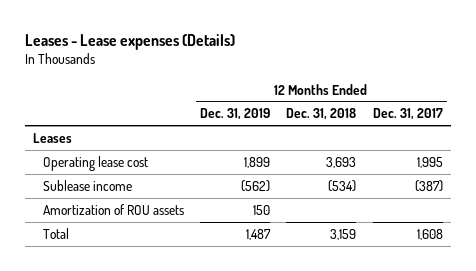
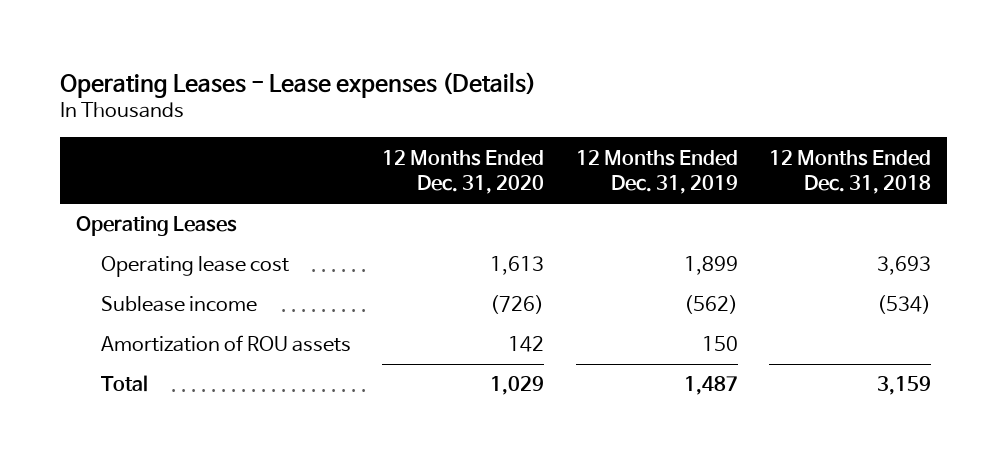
[24,33,235,50] Leases - Lease expenses (Details) -> [59,71,536,98] Operating Leases - Lease expenses (Details)
[372,108,443,121] Dec. 31, 2017 -> none
none -> [382,149,545,195] 12 Months Ended Dec. 31, 2020
[33,132,73,143] Leases -> [75,216,237,237] Operating Leases

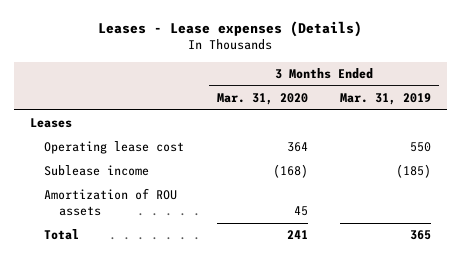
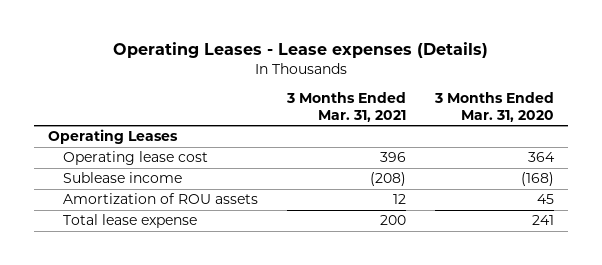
[98,20,363,37] Leases - Lease expenses (Details) -> [112,42,488,59] Operating Leases - Lease expenses (Details)
[340,92,432,105] Mar. 31, 2019 -> none
none -> [285,92,406,122] 3 Months Ended Mar. 31, 2021
[29,118,72,129] Leases -> [47,129,178,145] Operating Leases
[44,229,80,241] Total -> [63,214,198,229] Total lease expense

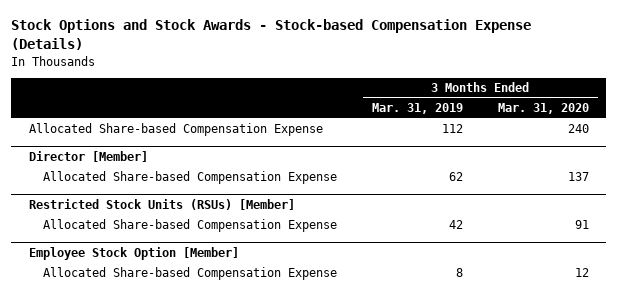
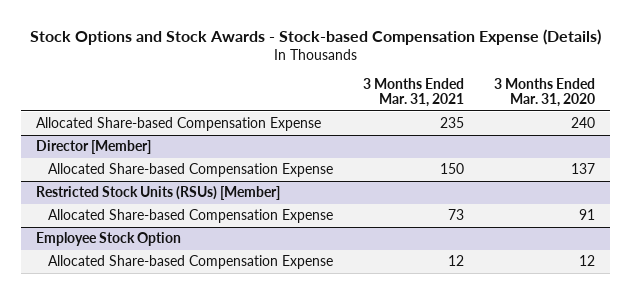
[372,103,464,115] Mar. 31, 2019 -> none
none -> [363,77,465,108] 3 Months Ended Mar. 31, 2021
[28,247,239,261] Employee Stock Option [Member] -> [36,232,182,247] Employee Stock Option

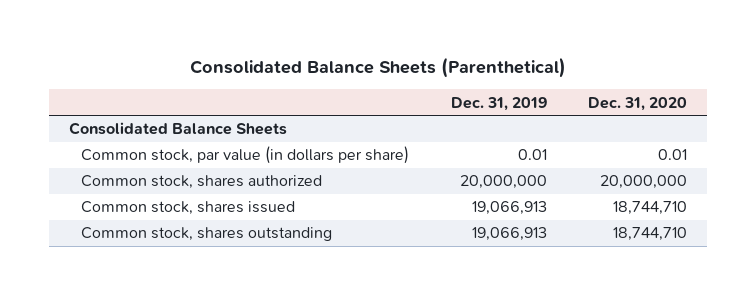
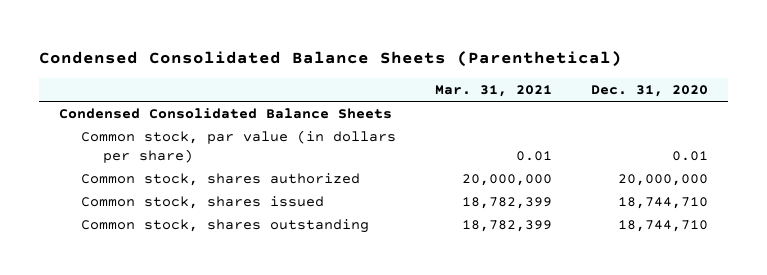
[189,57,566,79] Consolidated Balance Sheets (Parenthetical) -> [39,51,623,68] Condensed Consolidated Balance Sheets (Parenthetical)
[450,96,547,111] Dec. 31, 2019 -> none
none -> [434,85,552,98] Mar. 31, 2021
[69,122,288,136] Consolidated Balance Sheets -> [59,108,393,120] Condensed Consolidated Balance Sheets

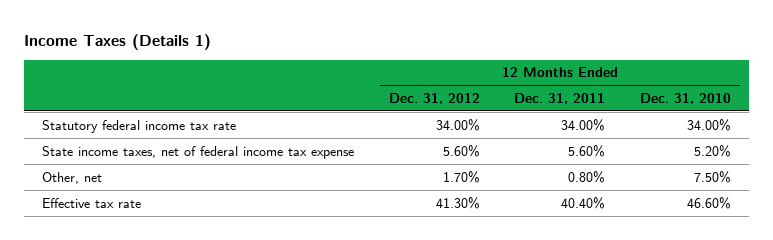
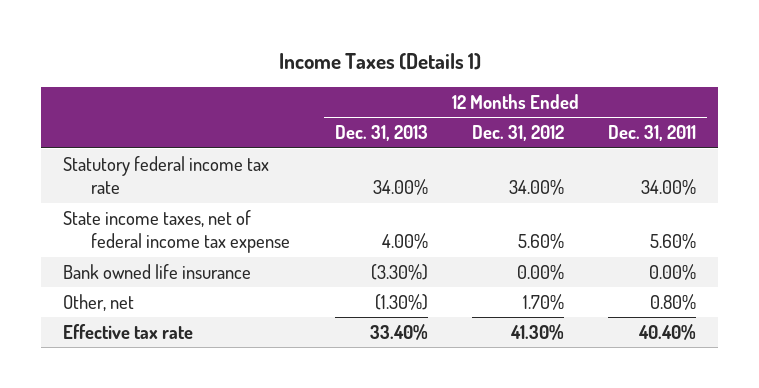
[640,92,732,104] Dec. 31, 2010 -> none
none -> [334,125,428,142] Dec. 31, 2013
none -> [62,263,251,279] Bank owned life insurance

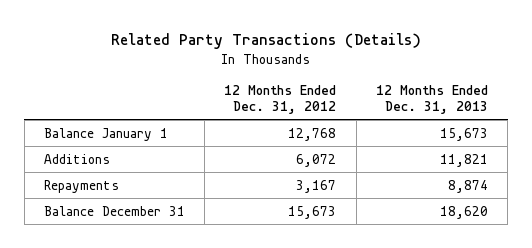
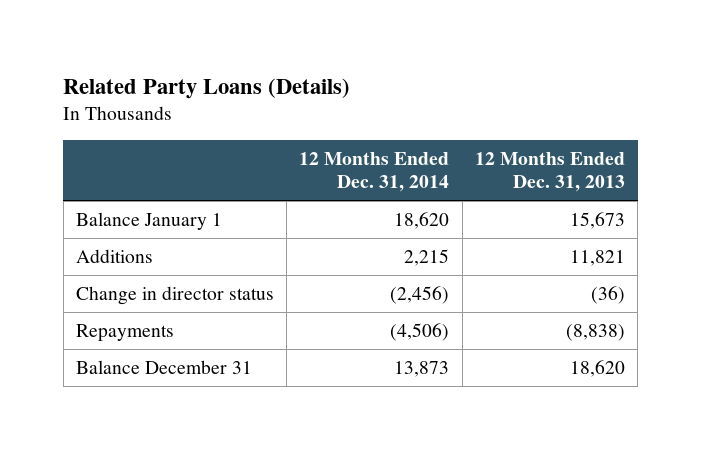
[110,33,421,50] Related Party Transactions (Details) -> [63,77,351,99] Related Party Loans (Details)
[224,84,337,115] 12 Months Ended Dec. 31, 2012 -> none
none -> [299,151,450,193] 12 Months Ended Dec. 31, 2014
none -> [75,285,274,305] Change in director status
[448,179,489,193] 8,874 -> [566,323,626,341] (8,838)

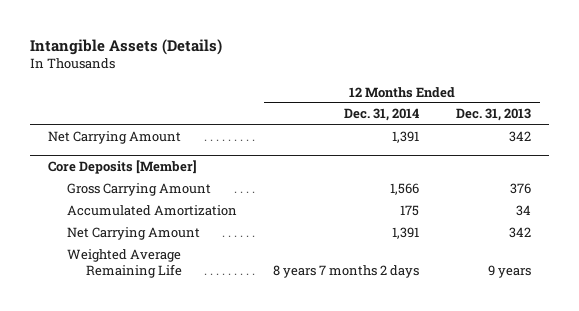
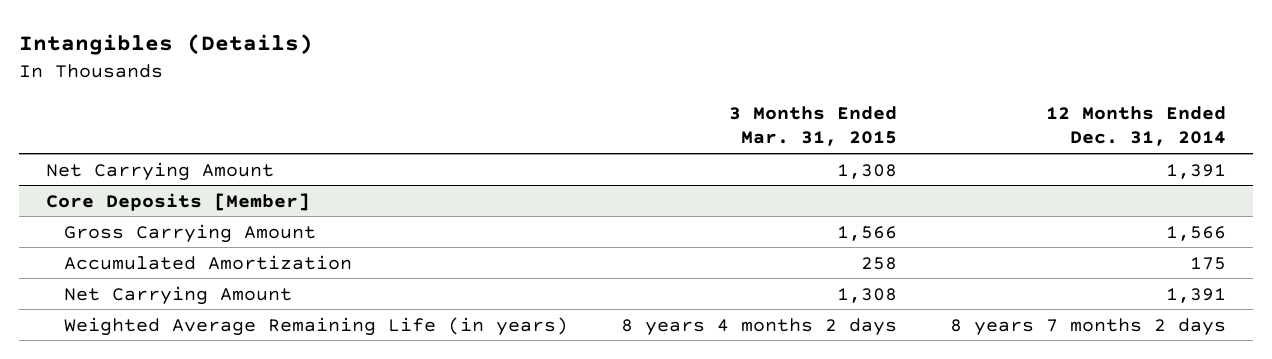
[30,38,223,55] Intangible Assets (Details) -> [19,34,314,56] Intangibles (Details)
[455,108,531,122] Dec. 31, 2013 -> none
none -> [729,106,898,147] 3 Months Ended Mar. 31, 2015
[67,248,182,278] Weighted Average Remaining Life -> [63,316,568,336] Weighted Average Remaining Life (in years)

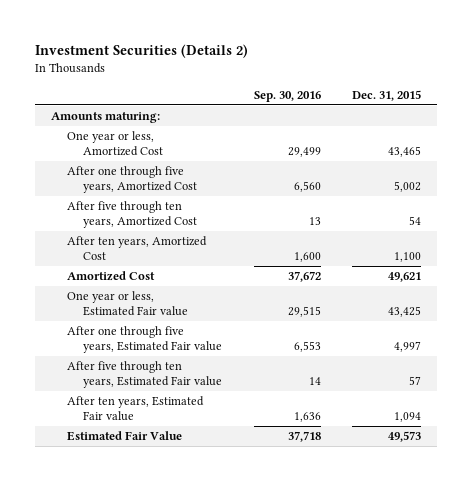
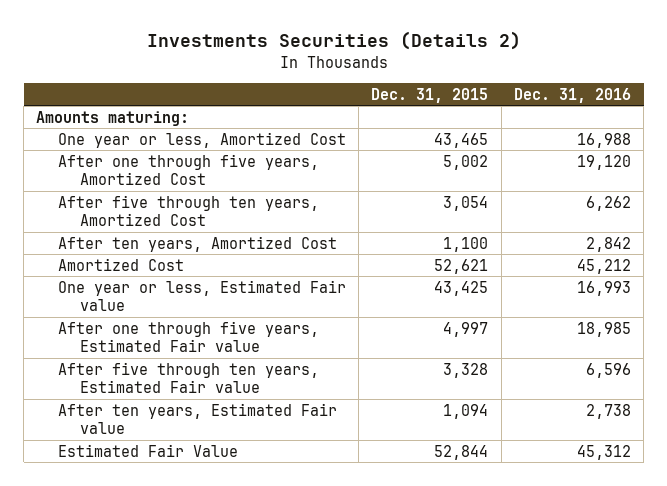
[35,43,249,58] Investment Securities (Details 2) -> [146,31,521,51] Investments Securities (Details 2)
[253,90,321,102] Sep. 30, 2016 -> none
none -> [513,87,631,103] Dec. 31, 2016
[408,216,421,226] 54 -> [443,195,489,211] 3,054
[387,272,421,283] 49,621 -> [434,258,489,274] 52,621
[408,376,421,386] 57 -> [443,362,489,378] 3,328
[387,431,421,443] 49,573 -> [434,444,489,460] 52,844

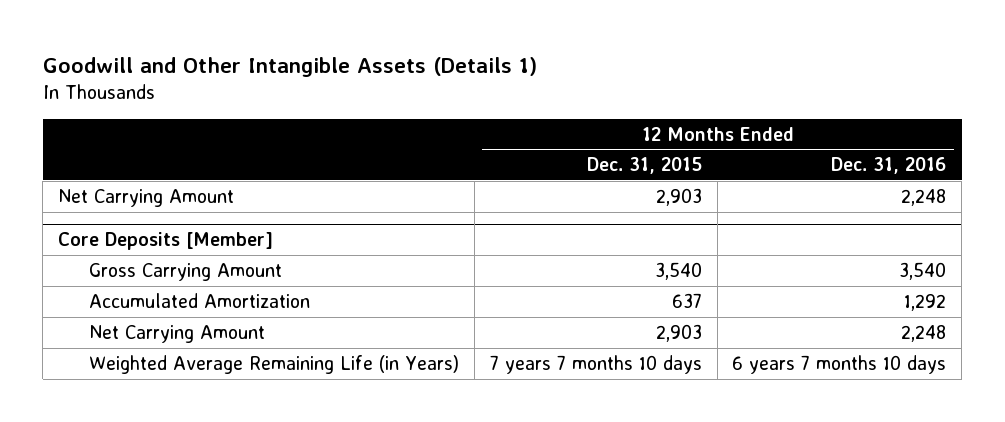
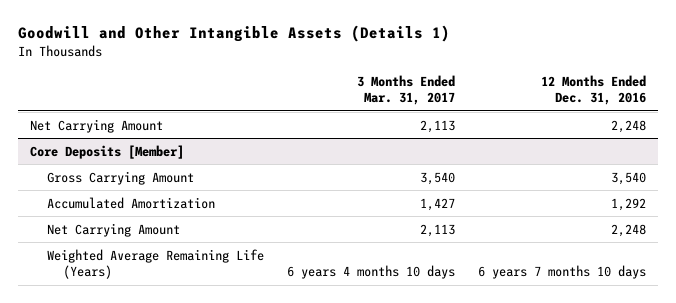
[586,157,702,175] Dec. 31, 2015 -> none
none -> [356,75,455,106] 3 Months Ended Mar. 31, 2017
[88,354,459,374] Weighted Average Remaining Life (in Years) -> [46,248,264,279] Weighted Average Remaining Life (Years)

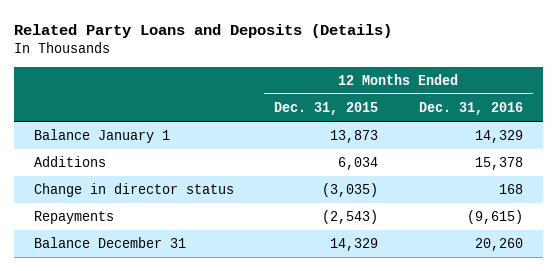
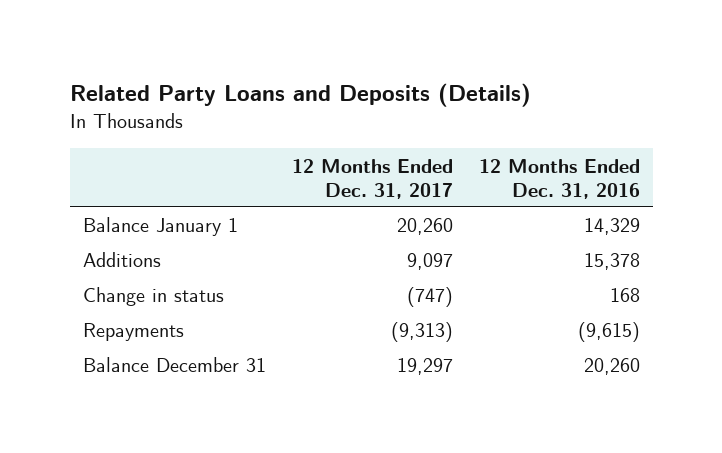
[274,102,379,116] Dec. 31, 2015 -> none
none -> [291,158,453,199] 12 Months Ended Dec. 31, 2017
[34,183,235,198] Change in director status -> [82,287,224,307] Change in status

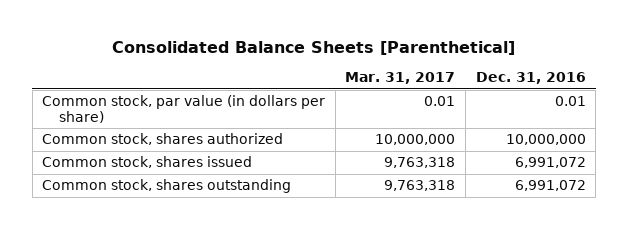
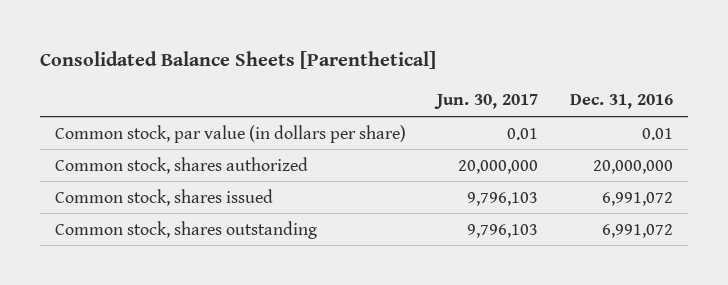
[345,72,456,85] Mar. 31, 2017 -> none
none -> [434,94,539,110] Jun. 30, 2017
[505,134,586,146] 10,000,000 -> [592,159,673,174] 20,000,000

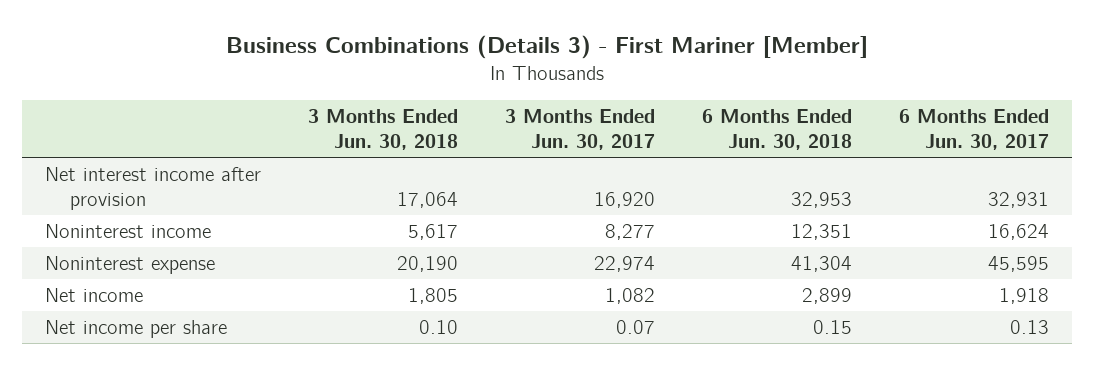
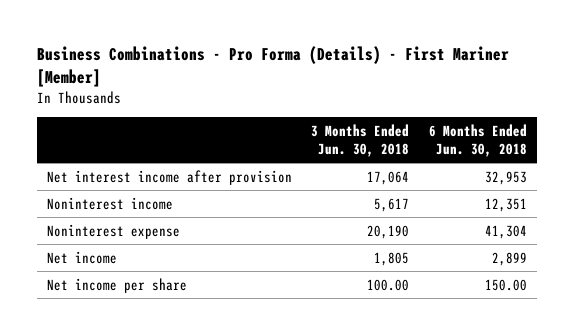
[225,35,868,60] Business Combinations (Details 3) - First Mariner [Member] -> [37,45,510,87] Business Combinations - Pro Forma (Details) - First Mariner [Member]
[504,109,655,151] 3 Months Ended Jun. 30, 2017 -> none
[898,109,1049,151] 6 Months Ended Jun. 30, 2017 -> none
[419,320,459,335] 0.10 -> [367,278,410,291] 100.00
[812,320,852,335] 0.15 -> [484,278,527,291] 150.00

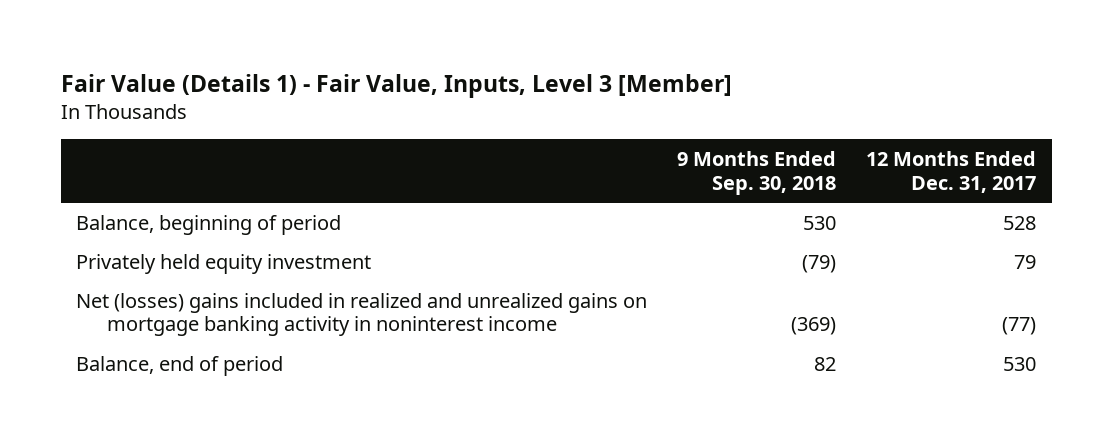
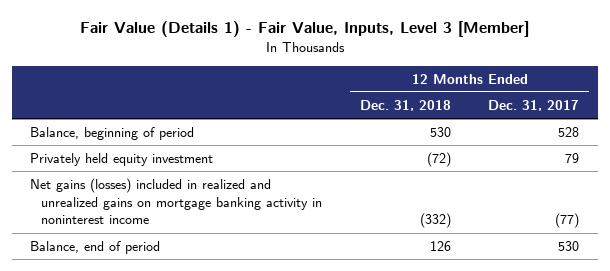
[677,151,837,195] 9 Months Ended Sep. 30, 2018 -> none
none -> [359,99,451,111] Dec. 31, 2018
[75,292,647,337] Net (losses) gains included in realized and unrealized gains on mortgage banking activity in noninterest income -> [30,177,323,225] Net gains (losses) included in realized and unrealized gains on mortgage banking activity in noninterest income

